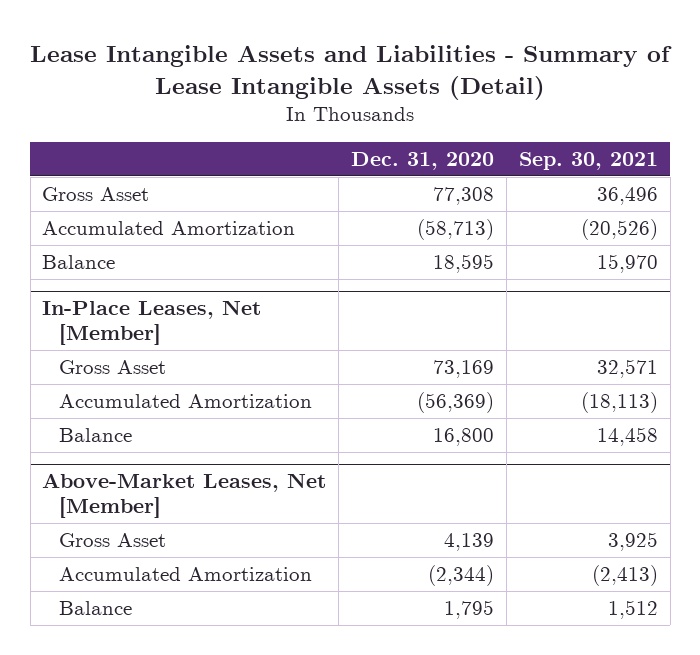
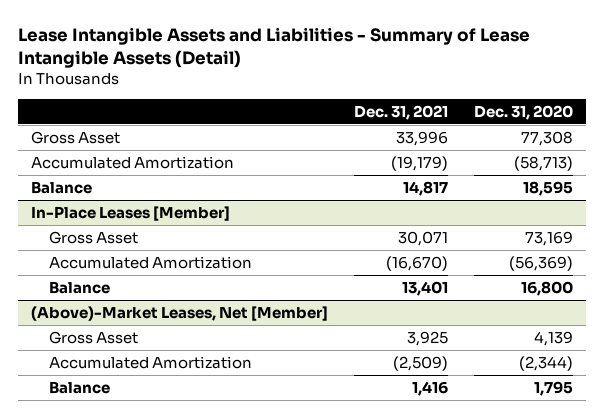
[518,151,658,170] Sep. 30, 2021 -> none
none -> [353,104,448,120] Dec. 31, 2021
[42,300,262,346] In-Place Leases, Net [Member] -> [30,206,230,222] In-Place Leases [Member]
[42,473,327,519] Above-Market Leases, Net [Member] -> [30,306,328,322] (Above)-Market Leases, Net [Member]

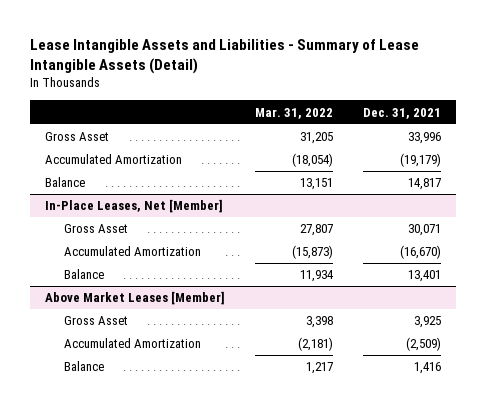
[473,104,573,120] Dec. 31, 2020 -> none
none -> [255,107,334,119] Mar. 31, 2022
[30,206,230,222] In-Place Leases [Member] -> [44,199,223,214] In-Place Leases, Net [Member]
[30,306,328,322] (Above)-Market Leases, Net [Member] -> [44,291,225,306] Above Market Leases [Member]

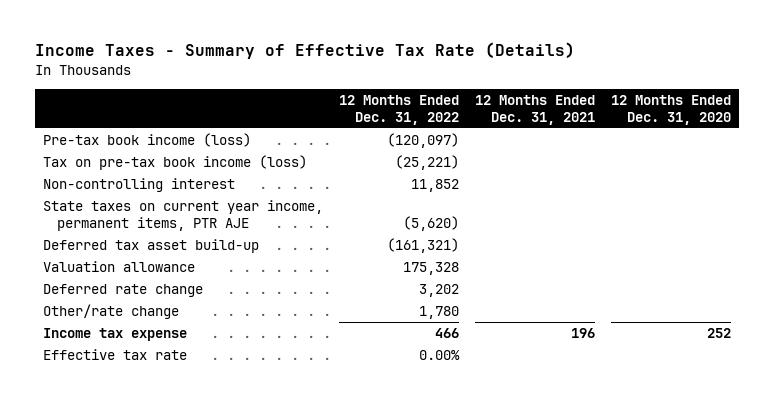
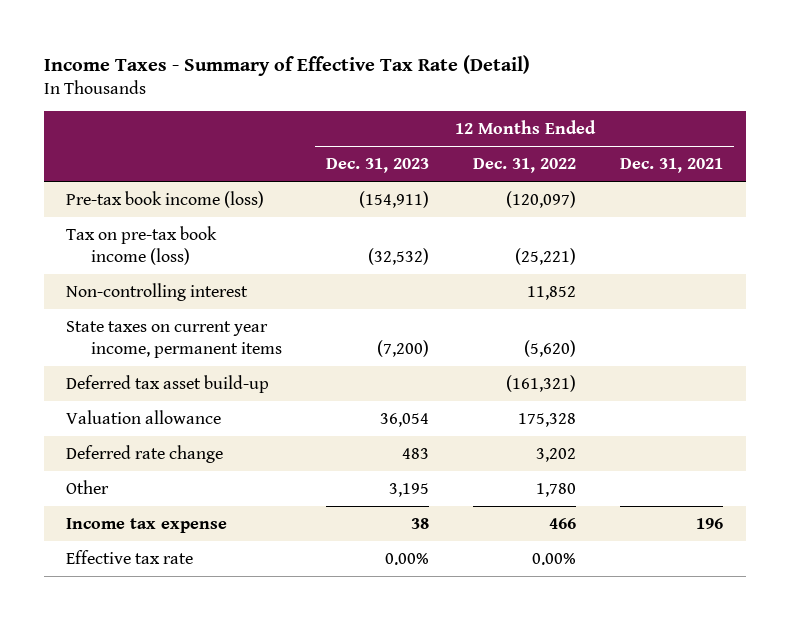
[34,42,575,60] Income Taxes - Summary of Effective Tax Rate (Details) -> [43,54,530,76] Income Taxes - Summary of Effective Tax Rate (Detail)
[610,94,731,126] 12 Months Ended Dec. 31, 2020 -> none
none -> [325,158,429,174] Dec. 31, 2023
[42,199,323,232] State taxes on current year income, permanent items, PTR AJE -> [65,320,282,359] State taxes on current year income, permanent items
[42,303,179,319] Other/rate change -> [65,479,109,494] Other

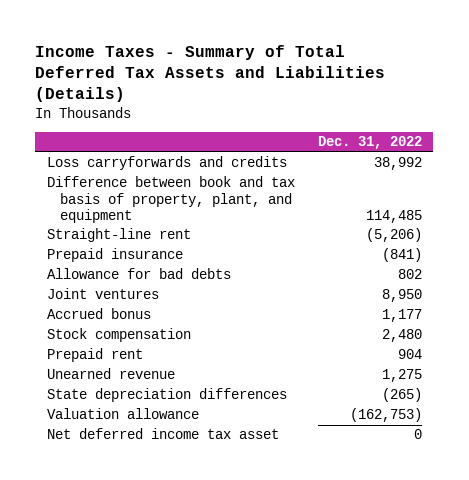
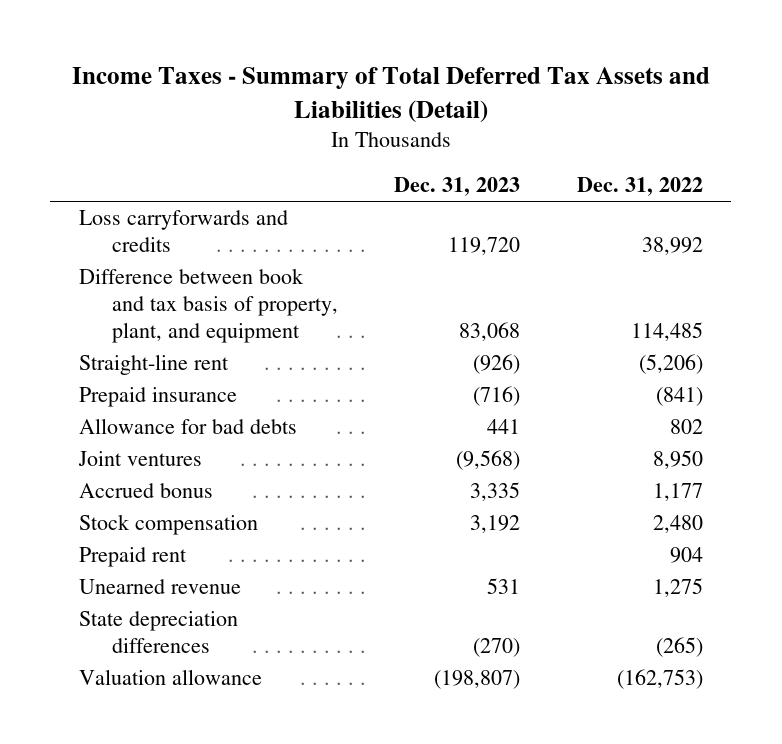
[35,44,386,103] Income Taxes - Summary of Total Deferred Tax Assets and Liabilities (Details) -> [71,67,710,123] Income Taxes - Summary of Total Deferred Tax Assets and Liabilities (Detail)
none -> [394,177,521,197] Dec. 31, 2023
[46,428,279,440] Net deferred income tax asset -> none

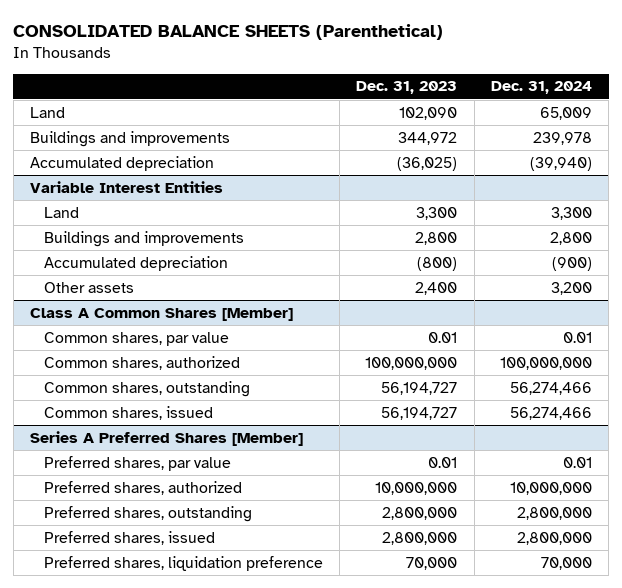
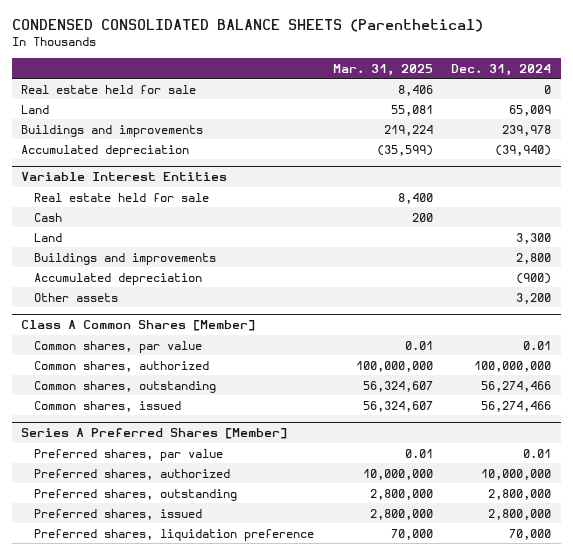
[13,24,444,41] CONSOLIDATED BALANCE SHEETS (Parenthetical) -> [12,19,484,33] CONDENSED CONSOLIDATED BALANCE SHEETS (Parenthetical)
[356,81,458,95] Dec. 31, 2023 -> none
none -> [332,63,433,76] Mar. 31, 2025
none -> [21,84,197,94] Real estate held for sale
none -> [33,192,209,202] Real estate held for sale
none -> [33,212,62,222] Cash

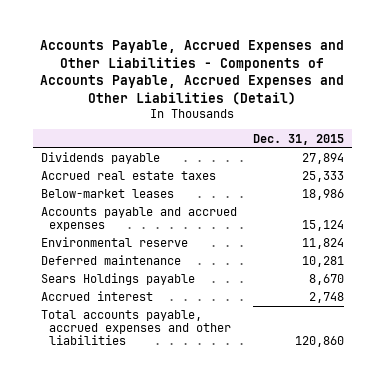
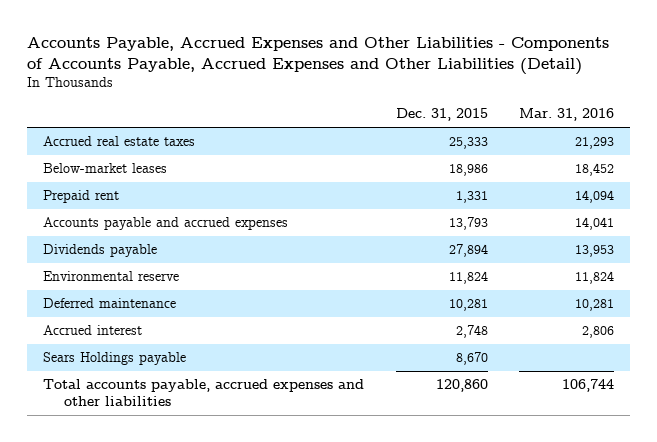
none -> [519,108,615,122] Mar. 31, 2016
none -> [43,189,120,203] Prepaid rent
[301,220,344,232] 15,124 -> [448,216,488,230] 13,793
[40,152,160,165] Dividends payable -> [43,243,158,257] Dividends payable
[40,273,195,286] Sears Holdings payable -> [43,351,187,365] Sears Holdings payable

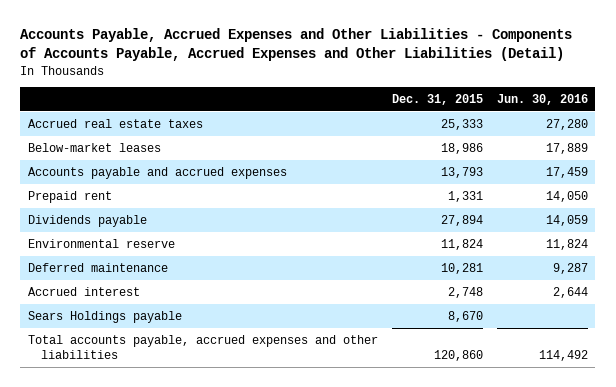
[519,108,615,122] Mar. 31, 2016 -> none
none -> [497,93,589,105] Jun. 30, 2016
[43,189,120,203] Prepaid rent -> [27,190,112,203] Prepaid rent

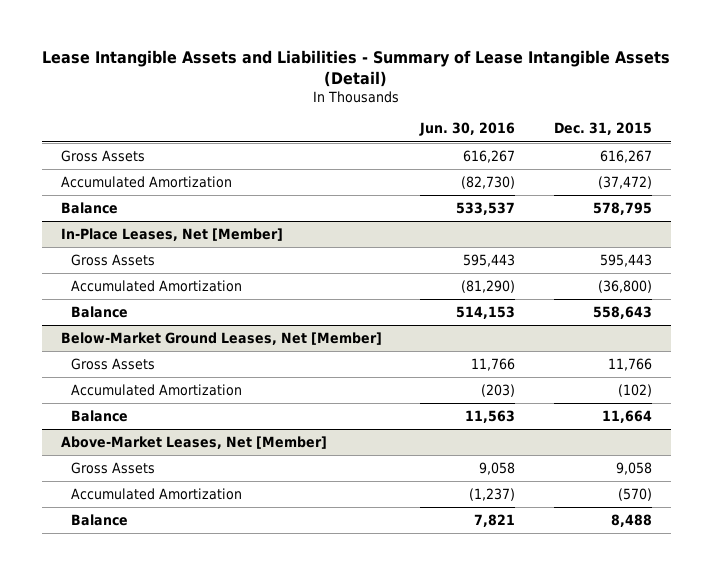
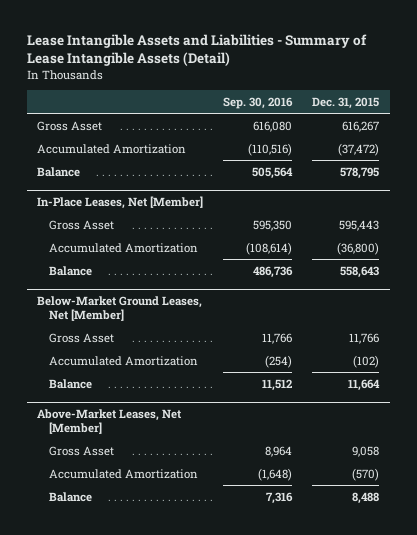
[419,122,516,137] Jun. 30, 2016 -> none
none -> [223,96,294,109] Sep. 30, 2016
[61,150,146,163] Gross Assets -> [37,120,103,131] Gross Asset
[71,254,156,267] Gross Assets -> [49,219,115,230] Gross Asset
[71,358,156,371] Gross Assets -> [49,332,115,343] Gross Asset
[71,462,156,475] Gross Assets -> [49,445,115,456] Gross Asset

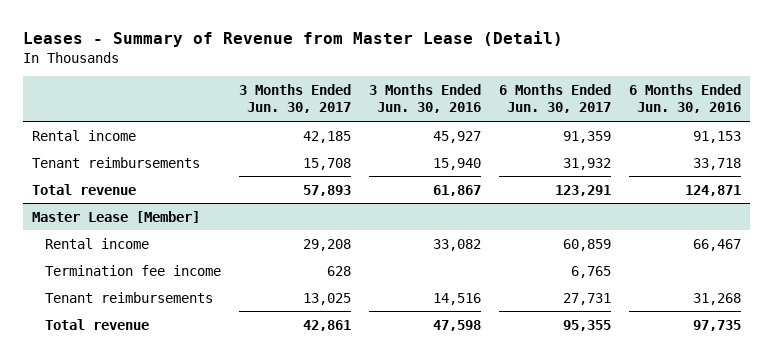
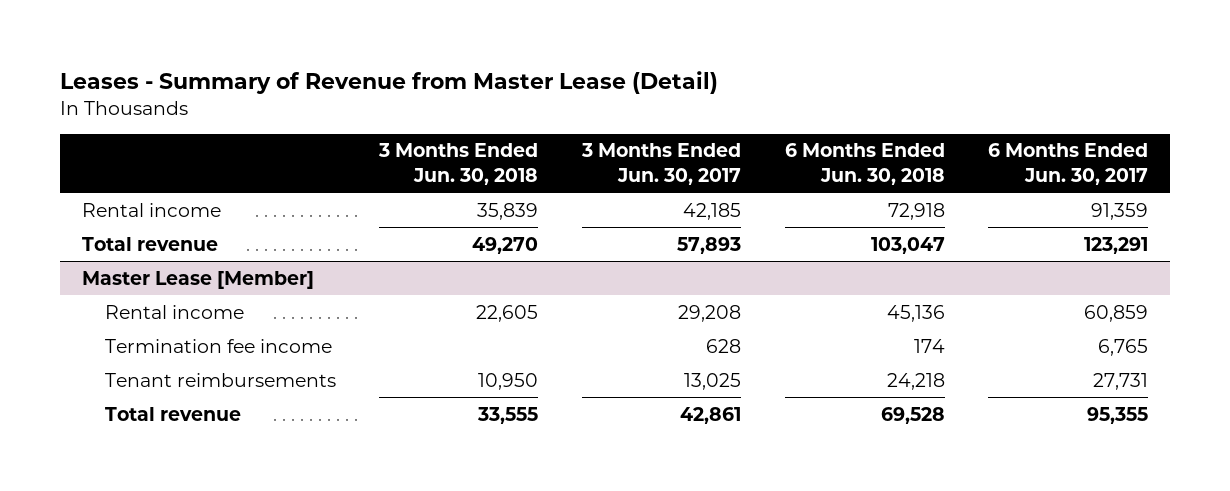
[368,83,481,114] 3 Months Ended Jun. 30, 2016 -> none
[628,83,741,114] 6 Months Ended Jun. 30, 2016 -> none
none -> [378,143,539,186] 3 Months Ended Jun. 30, 2018
none -> [784,143,945,186] 6 Months Ended Jun. 30, 2018
[32,156,201,168] Tenant reimbursements -> none

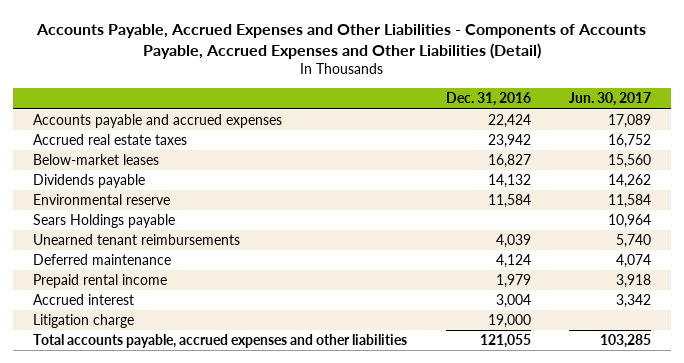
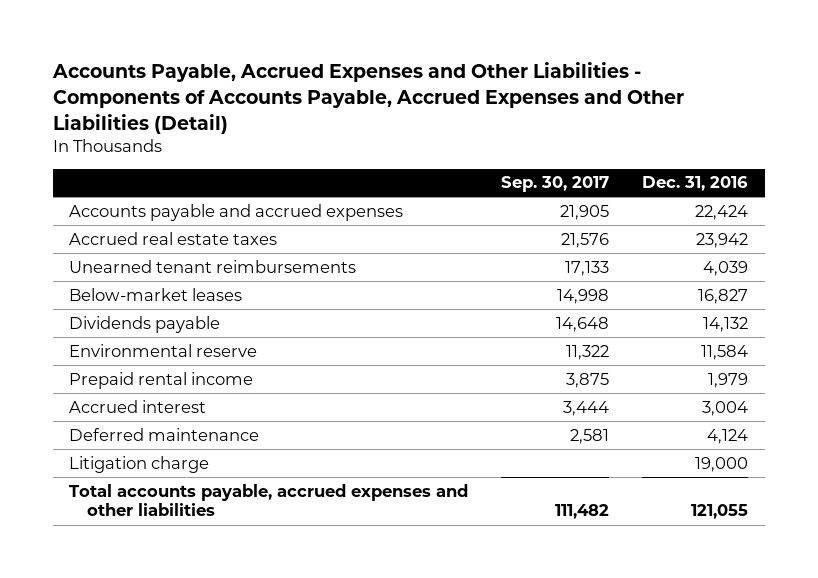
[569,92,652,107] Jun. 30, 2017 -> none
none -> [501,176,610,193] Sep. 30, 2017
[32,234,240,246] Unearned tenant reimbursements -> [69,259,357,273] Unearned tenant reimbursements
[32,214,175,229] Sears Holdings payable -> none
[32,254,171,266] Deferred maintenance -> [69,427,260,441] Deferred maintenance

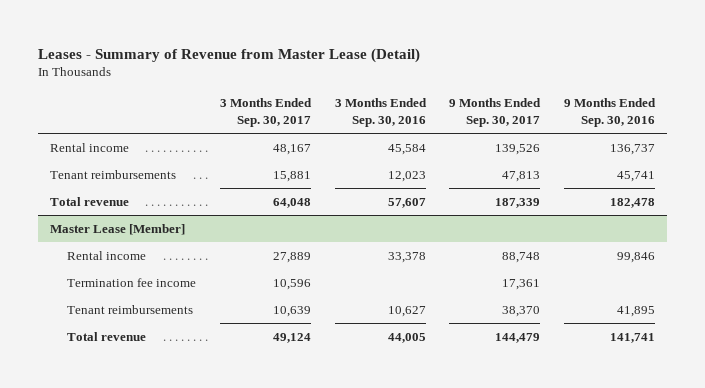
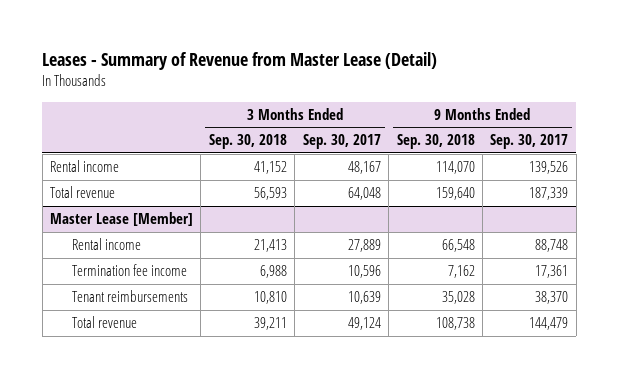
[334,98,427,128] 3 Months Ended Sep. 30, 2016 -> none
[563,98,656,128] 9 Months Ended Sep. 30, 2016 -> none
none -> [208,134,287,150] Sep. 30, 2018
none -> [396,134,475,150] Sep. 30, 2018
[50,169,177,179] Tenant reimbursements -> none

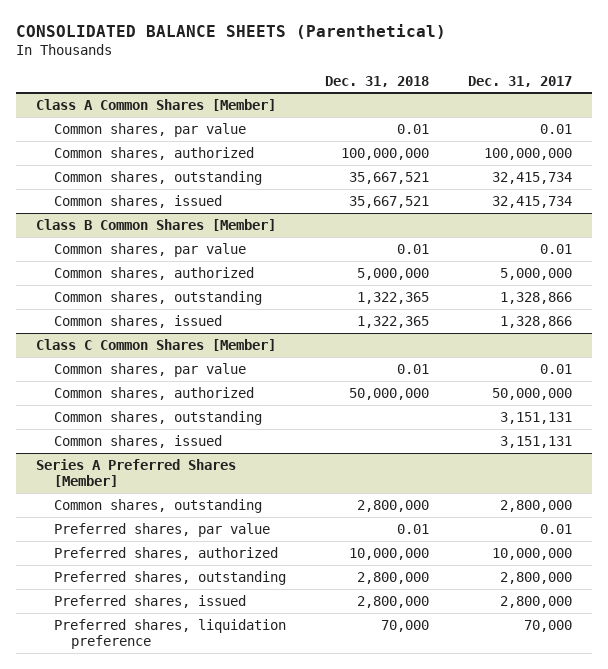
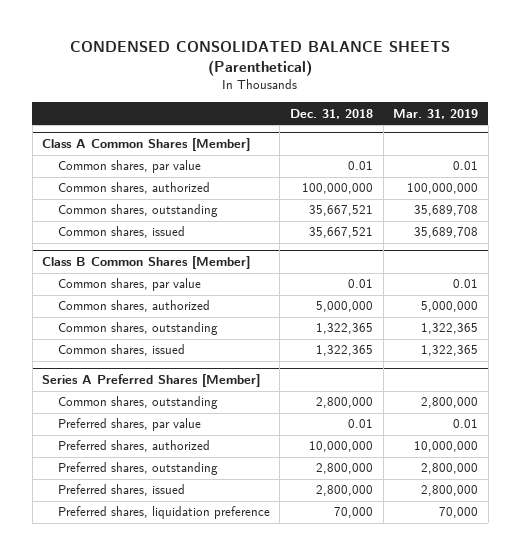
[16,24,447,40] CONSOLIDATED BALANCE SHEETS (Parenthetical) -> [70,41,451,77] CONDENSED CONSOLIDATED BALANCE SHEETS (Parenthetical)
[468,75,573,87] Dec. 31, 2017 -> none
none -> [393,108,479,119] Mar. 31, 2019
[36,338,277,351] Class C Common Shares [Member] -> none
[53,362,246,377] Common shares, par value -> none
[53,386,254,400] Common shares, authorized -> none
[53,410,262,425] Common shares, outstanding -> none
[53,434,222,448] Common shares, issued -> none

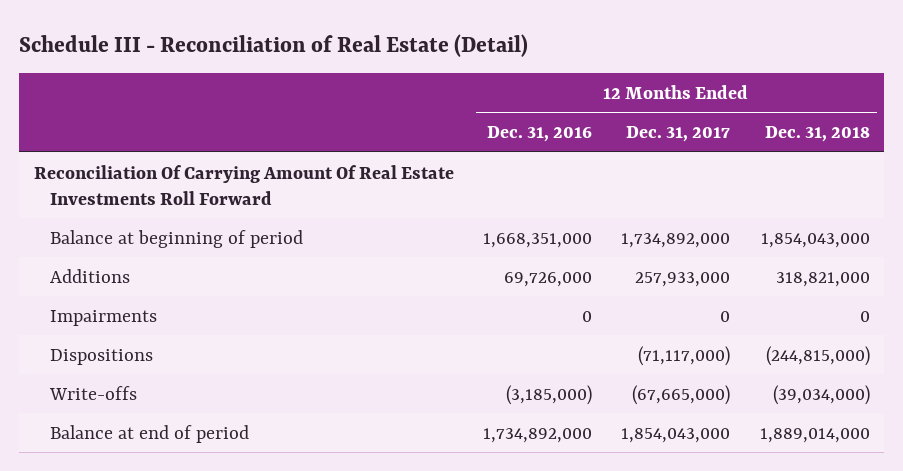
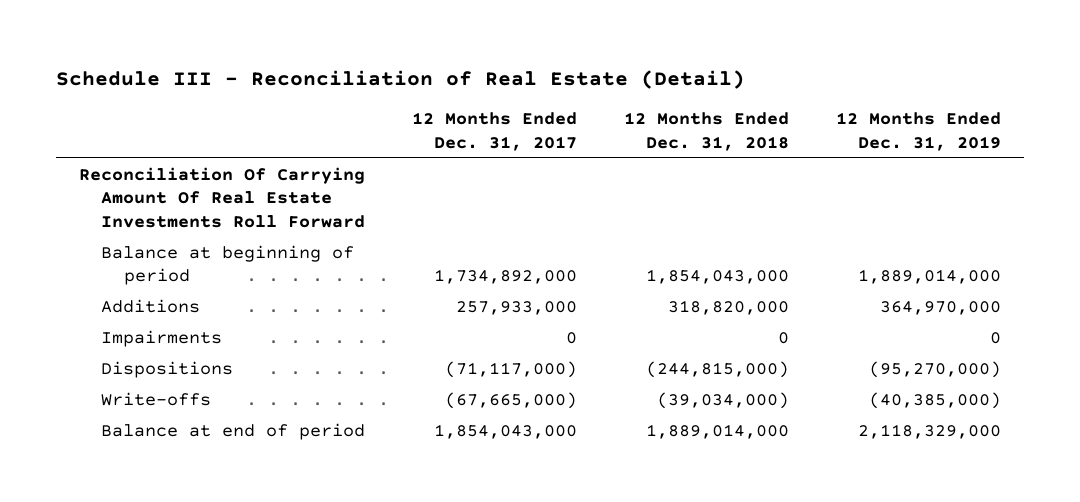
[486,126,592,143] Dec. 31, 2016 -> none
none -> [836,112,1002,151] 12 Months Ended Dec. 31, 2019
[775,271,870,287] 318,821,000 -> [668,299,790,315] 318,820,000

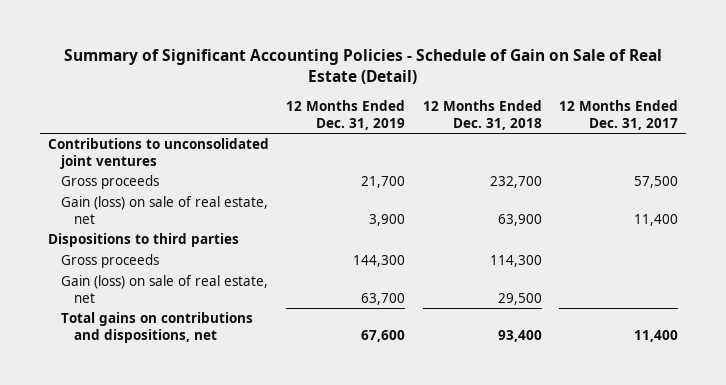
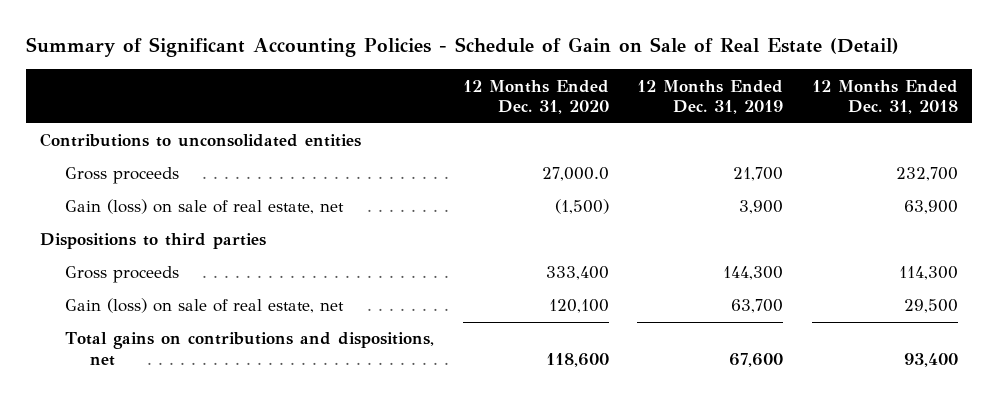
[558,100,678,130] 12 Months Ended Dec. 31, 2017 -> none
none -> [462,79,609,115] 12 Months Ended Dec. 31, 2020
[48,138,270,169] Contributions to unconsolidated joint ventures -> [40,133,362,148] Contributions to unconsolidated entities

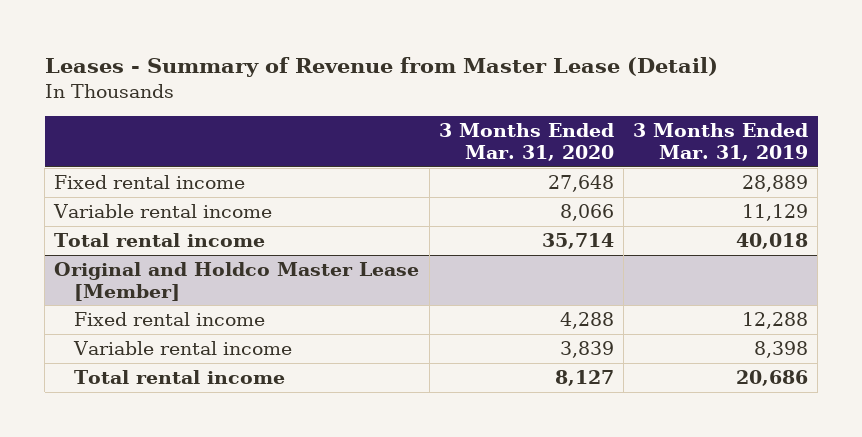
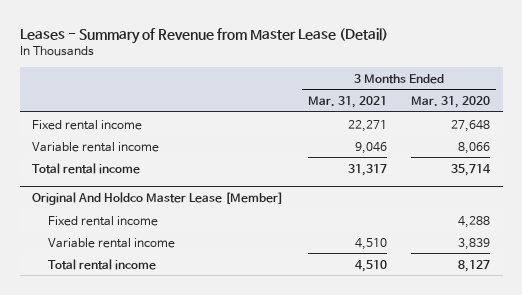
[632,123,808,162] 3 Months Ended Mar. 31, 2019 -> none
none -> [307,96,387,109] Mar. 31, 2021
[54,261,420,301] Original and Holdco Master Lease [Member] -> [32,192,284,206] Original And Holdco Master Lease [Member]

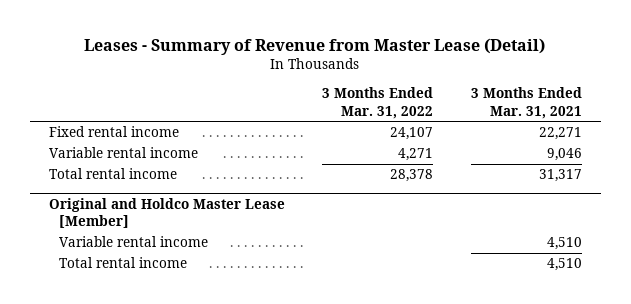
[411,96,491,109] Mar. 31, 2020 -> none
none -> [322,87,434,119] 3 Months Ended Mar. 31, 2022
[47,215,158,226] Fixed rental income -> none
[32,192,284,206] Original And Holdco Master Lease [Member] -> [48,197,285,229] Original and Holdco Master Lease [Member]

